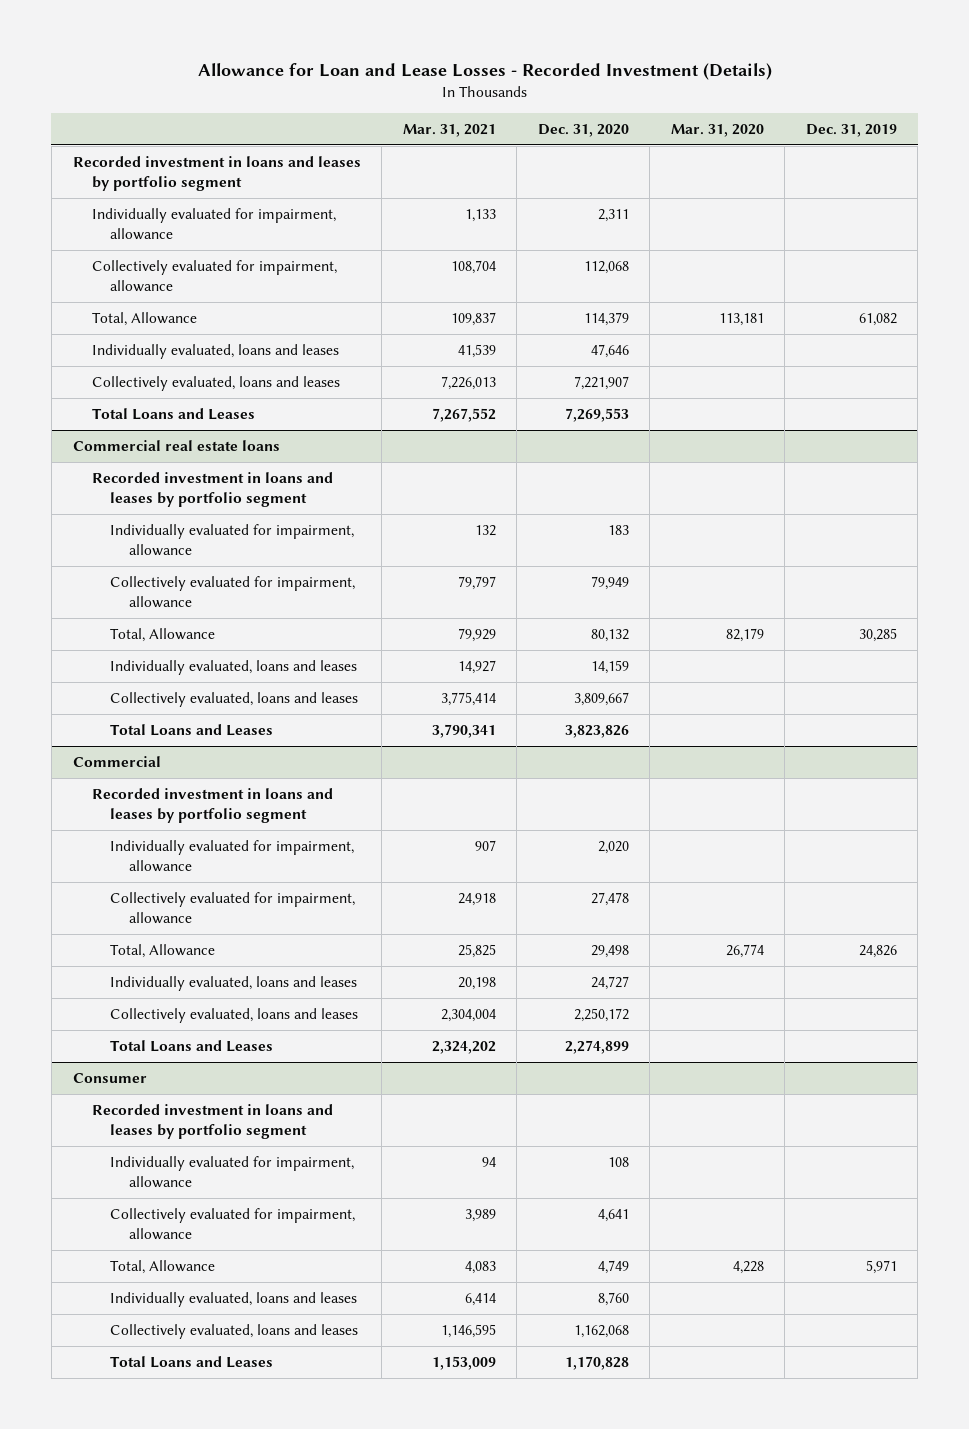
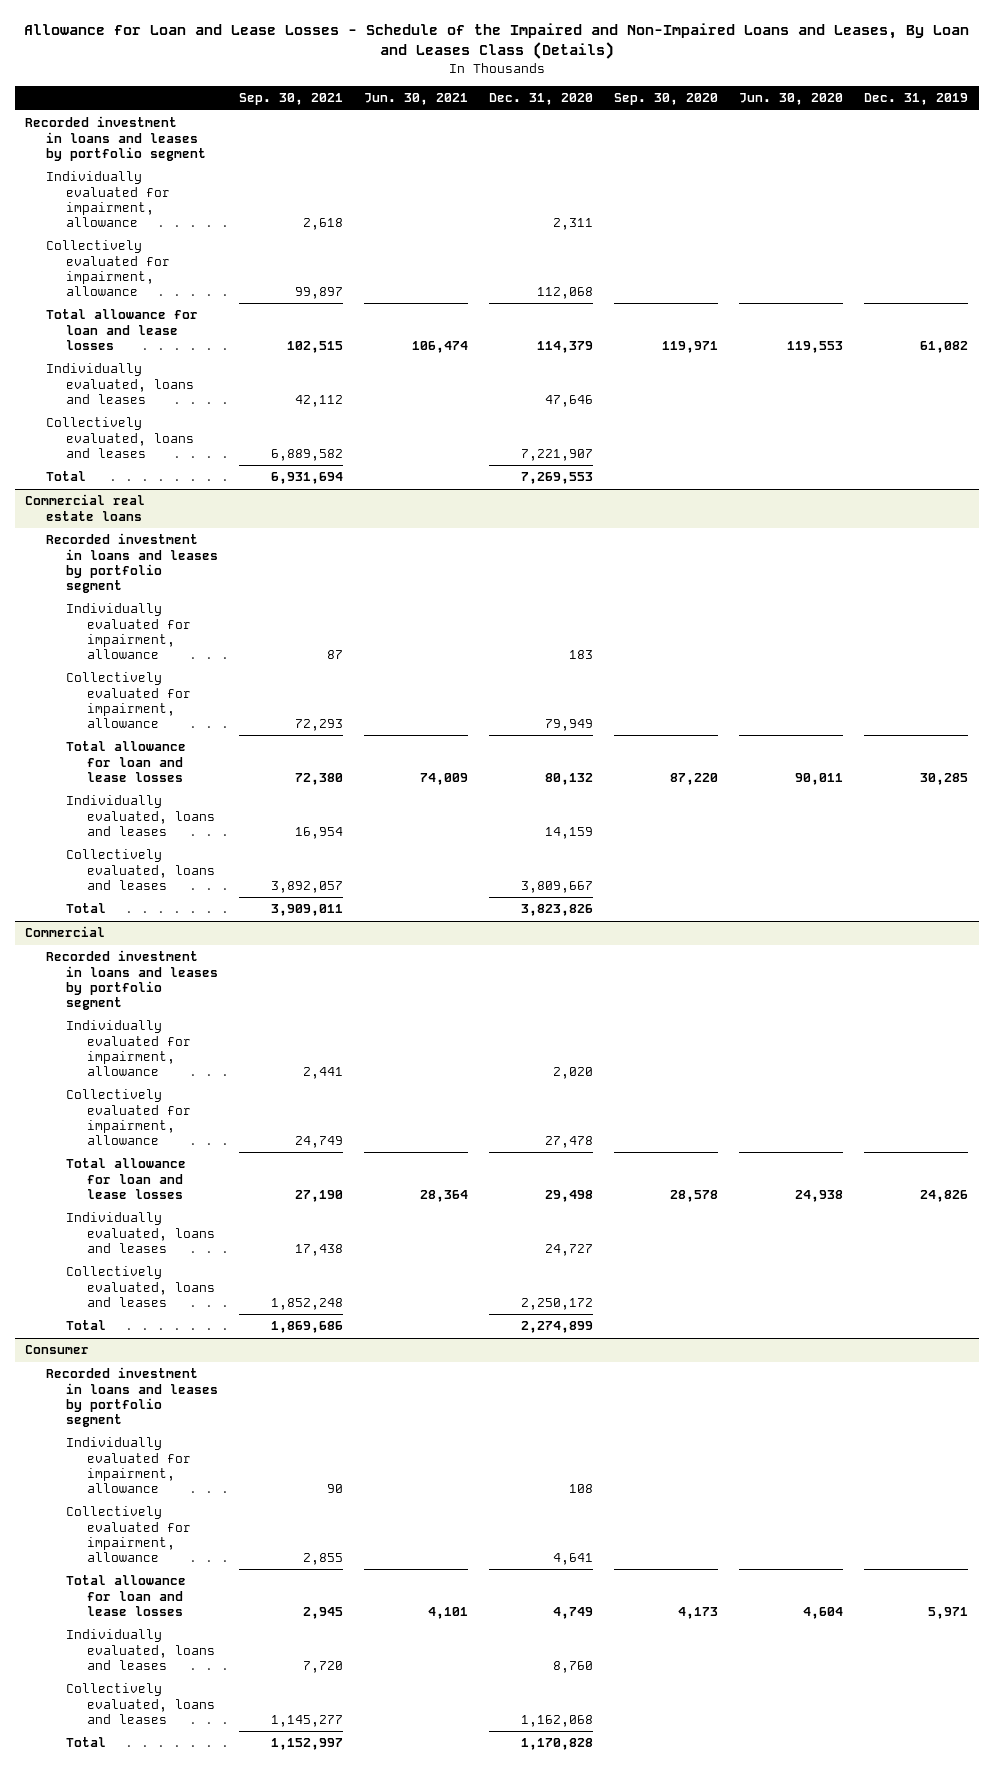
[197,62,772,80] Allowance for Loan and Lease Losses - Recorded Investment (Details) -> [23,23,969,60] Allowance for Loan and Lease Losses - Schedule of the Impaired and Non-Impaired Loans and Leases, By Loan and Leases Class (Details)
[402,123,496,137] Mar. 31, 2021 -> none
[670,123,764,137] Mar. 31, 2020 -> none
none -> [239,93,344,106] Sep. 30, 2021
none -> [364,93,469,106] Jun. 30, 2021
none -> [614,93,719,106] Sep. 30, 2020
none -> [739,93,844,106] Jun. 30, 2020
[91,312,197,327] Total, Allowance -> [45,309,198,350] Total allowance for loan and lease losses
[91,408,255,421] Total Loans and Leases -> [45,471,86,482] Total
[110,628,216,643] Total, Allowance -> [66,741,187,782] Total allowance for loan and lease losses
[110,724,274,737] Total Loans and Leases -> [66,903,107,914] Total
[110,944,216,959] Total, Allowance -> [66,1158,187,1199] Total allowance for loan and lease losses
[110,1040,274,1053] Total Loans and Leases -> [66,1320,107,1331] Total
[110,1260,216,1275] Total, Allowance -> [66,1575,187,1616] Total allowance for loan and lease losses
[110,1356,274,1369] Total Loans and Leases -> [66,1737,107,1748] Total

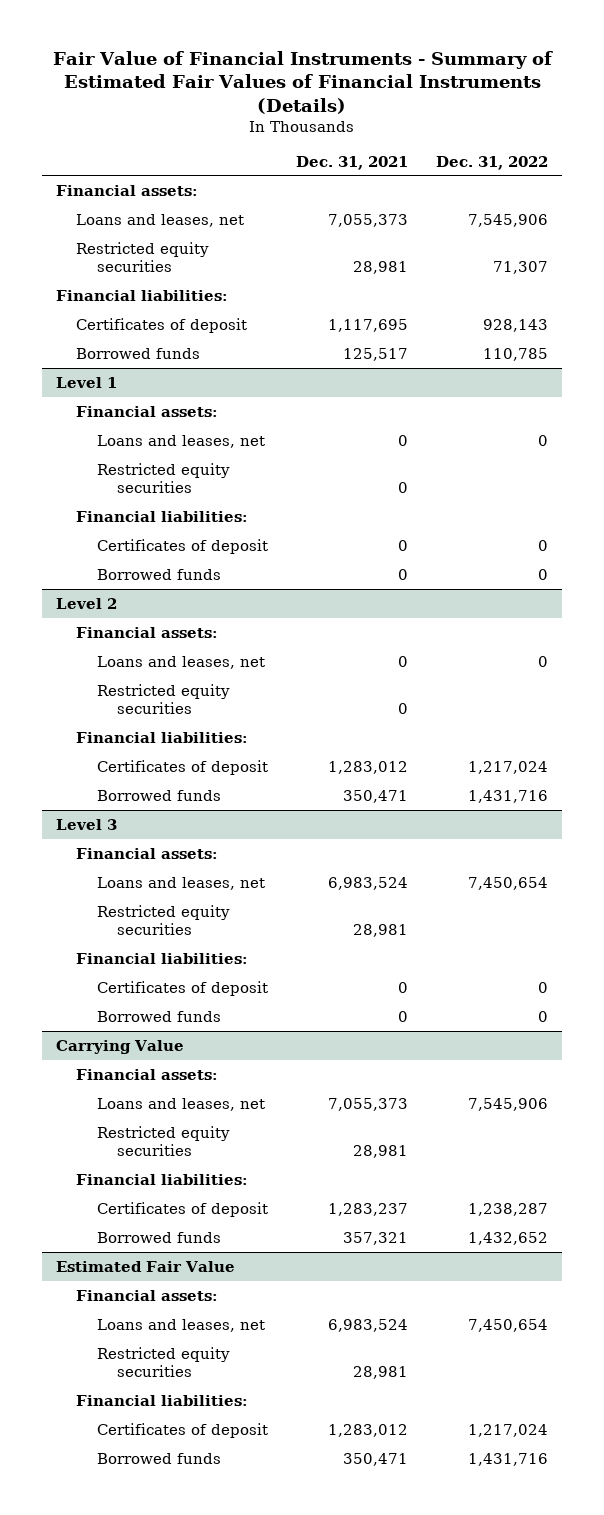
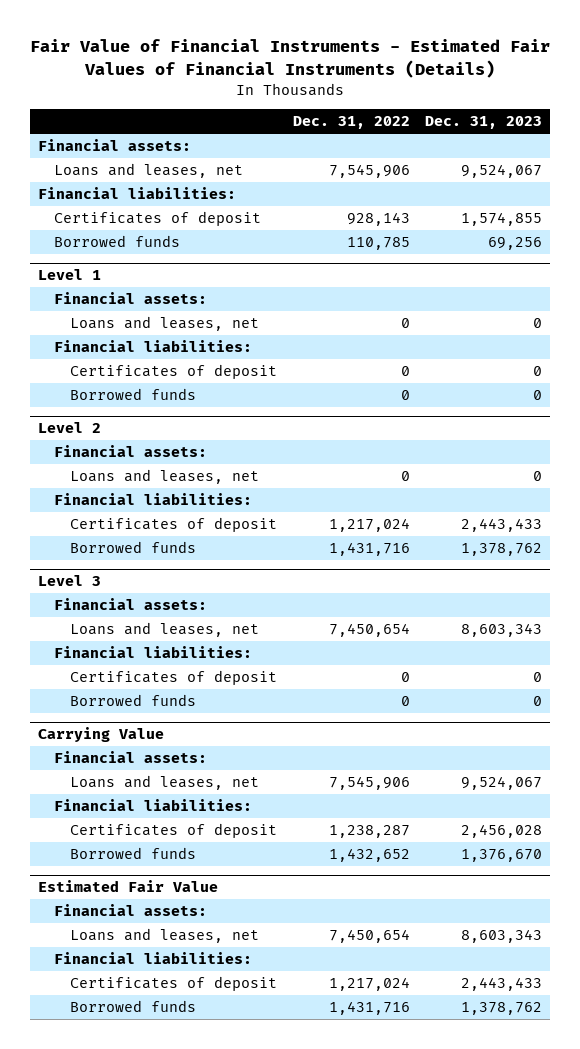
[52,51,553,114] Fair Value of Financial Instruments - Summary of Estimated Fair Values of Financial Instruments (Details) -> [29,39,550,79] Fair Value of Financial Instruments - Estimated Fair Values of Financial Instruments (Details)
[295,155,408,170] Dec. 31, 2021 -> none
none -> [425,116,543,130] Dec. 31, 2023
[76,241,210,273] Restricted equity securities -> none
[96,462,230,494] Restricted equity securities -> none
[96,683,230,715] Restricted equity securities -> none
[96,904,230,936] Restricted equity securities -> none
[96,1125,230,1157] Restricted equity securities -> none
[96,1346,230,1378] Restricted equity securities -> none

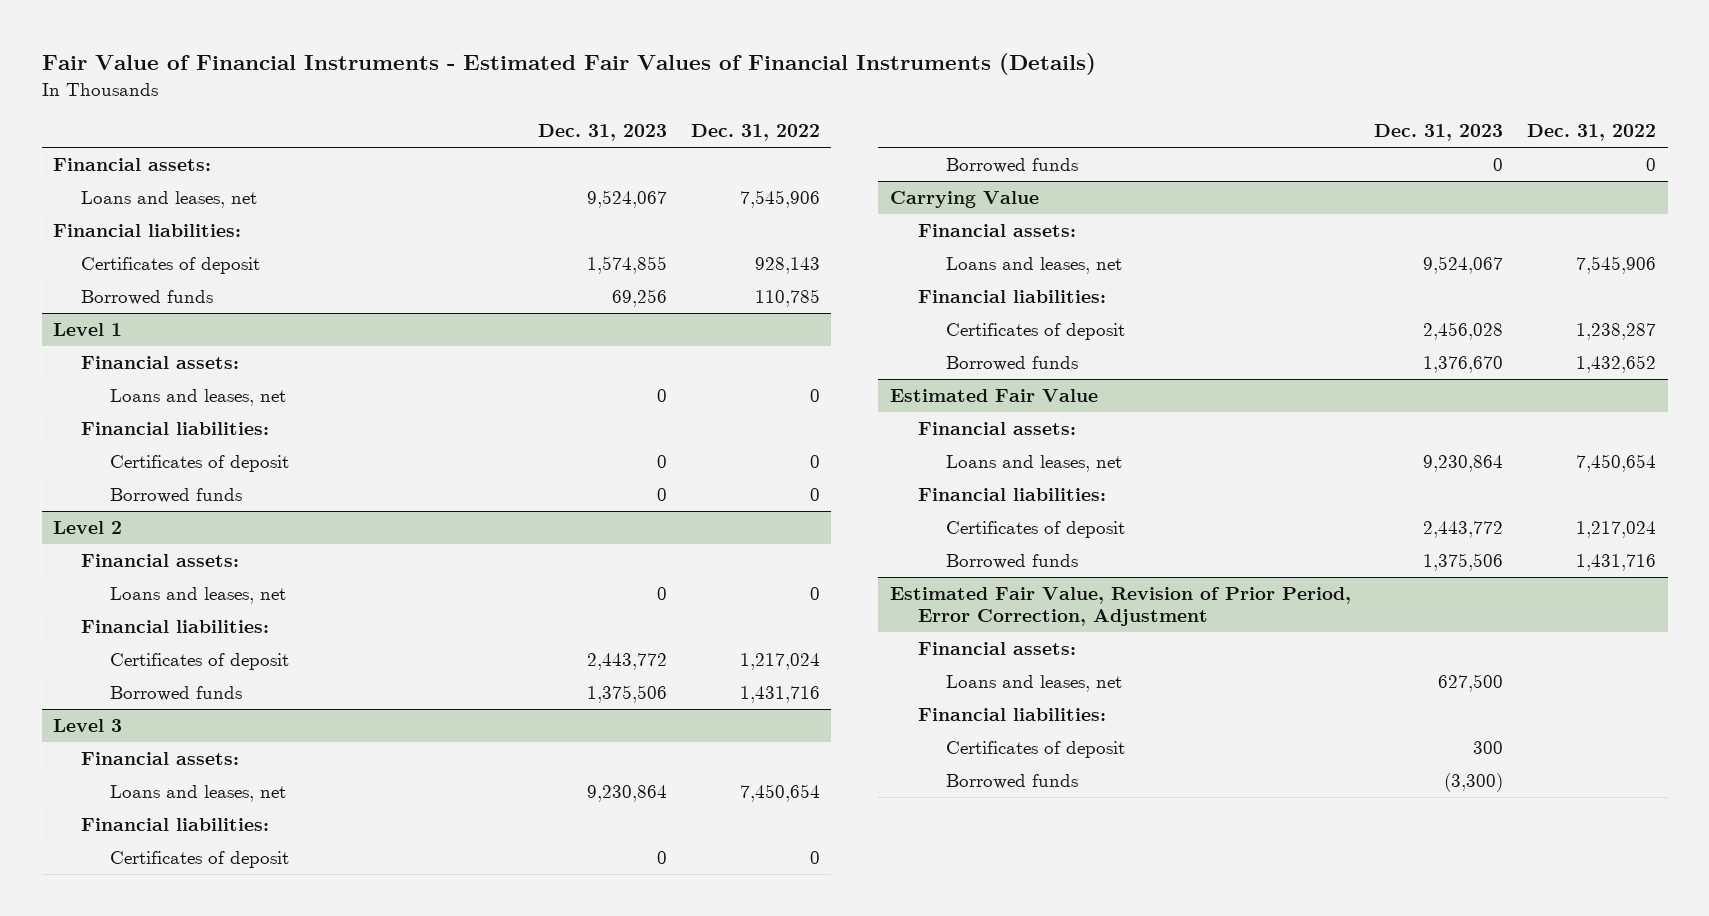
[461,518,543,533] 2,443,433 -> [587,652,668,670] 2,443,772
[461,543,543,557] 1,378,762 -> [587,684,668,703] 1,375,506
[461,623,543,638] 8,603,343 -> [587,784,668,802] 9,230,864
[461,929,543,944] 8,603,343 -> [1423,454,1504,472] 9,230,864
[461,977,543,992] 2,443,433 -> [1423,520,1504,538] 2,443,772
[461,1002,543,1016] 1,378,762 -> [1423,552,1504,571] 1,375,506
none -> [889,586,1351,627] Estimated Fair Value, Revision of Prior Period, Error Correction, Adjustment
none -> [917,641,1076,655] Financial assets:
none -> [945,674,1122,692] Loans and leases, net
none -> [917,707,1106,721] Financial liabilities:
none -> [945,740,1125,758] Certificates of deposit
none -> [945,773,1078,789] Borrowed funds

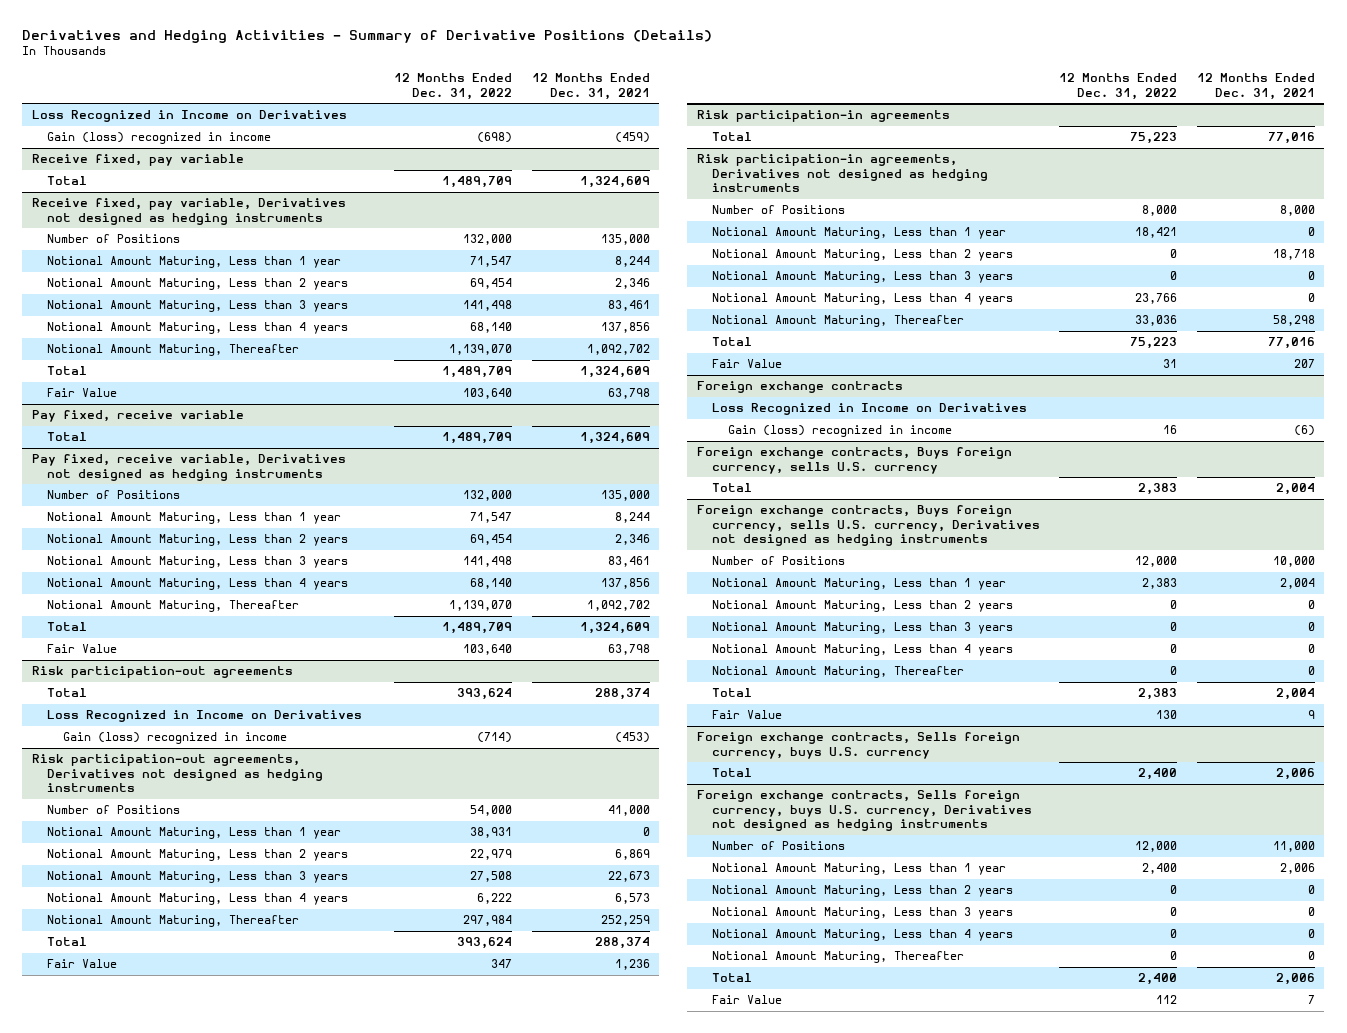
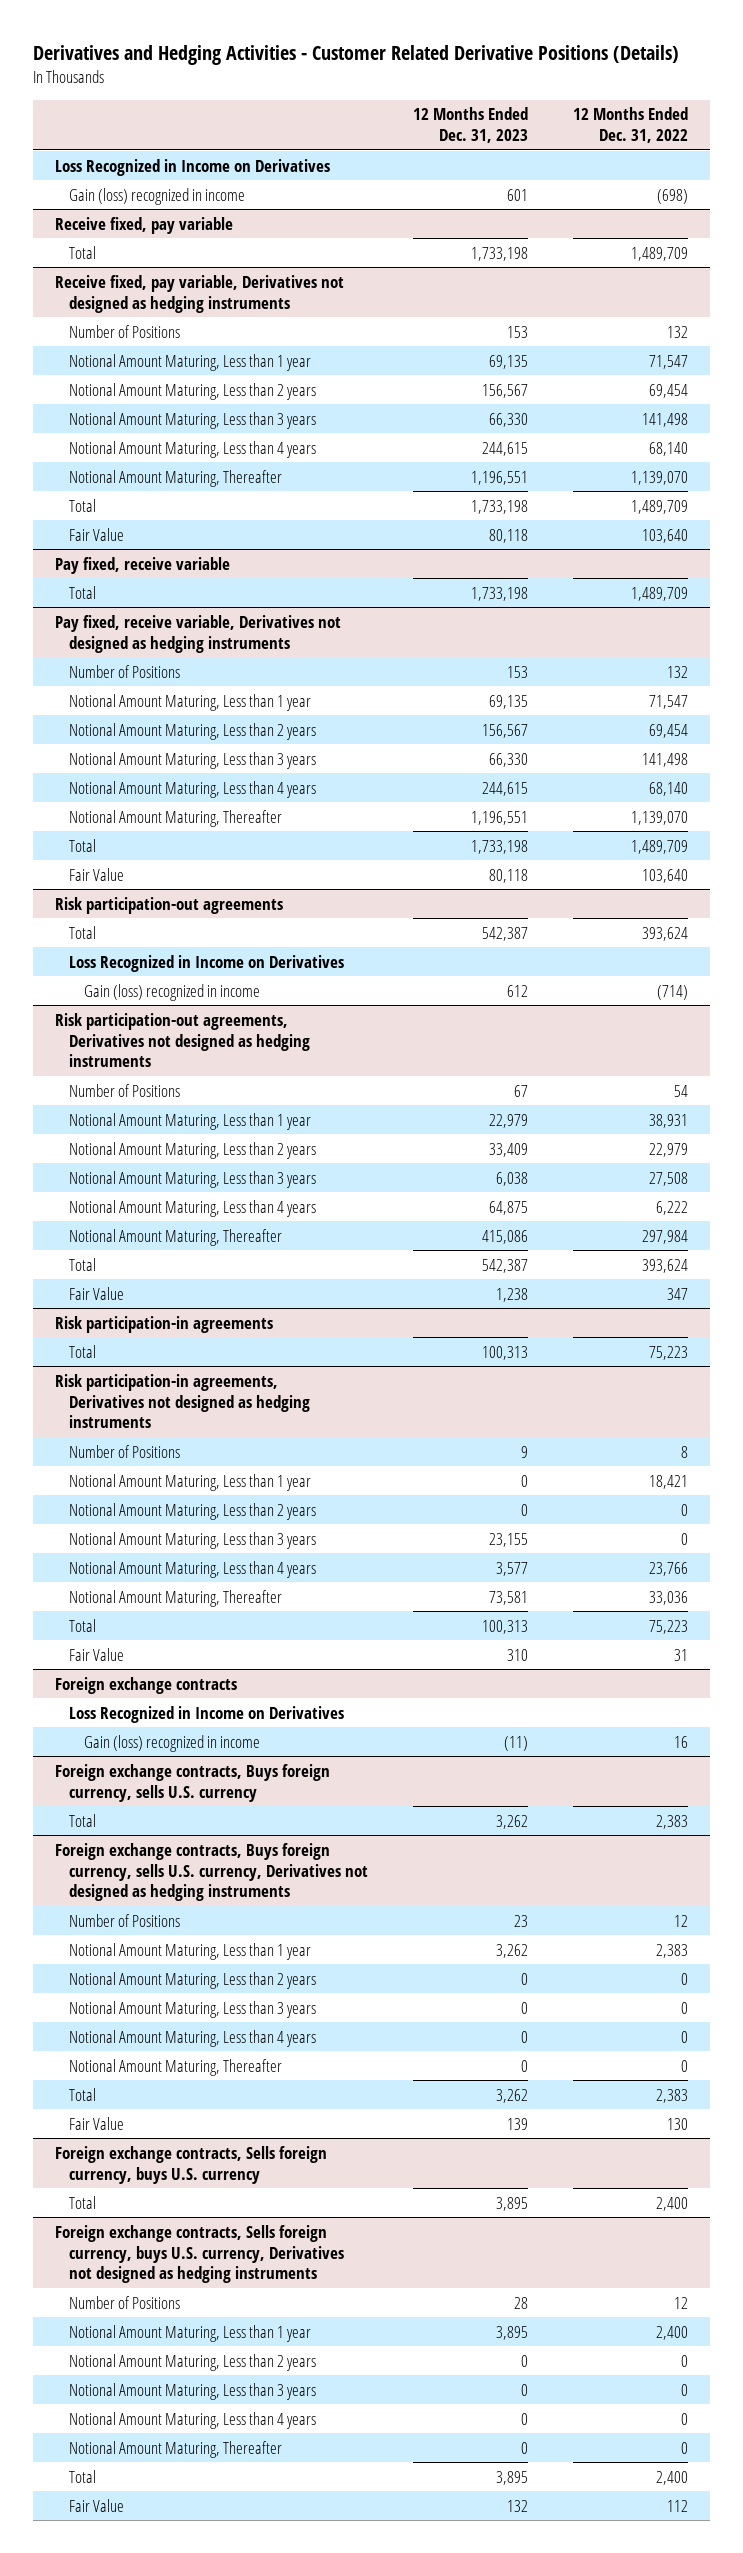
[22,30,713,44] Derivatives and Hedging Activities - Summary of Derivative Positions (Details) -> [33,44,680,65] Derivatives and Hedging Activities - Customer Related Derivative Positions (Details)
[531,72,650,100] 12 Months Ended Dec. 31, 2021 -> none
none -> [413,107,529,144] 12 Months Ended Dec. 31, 2023
[463,234,513,246] 132,000 -> [666,325,688,338] 132
[463,490,513,502] 132,000 -> [666,665,688,678] 132
[470,805,513,817] 54,000 -> [673,1084,688,1097] 54
[1142,205,1178,217] 8,000 -> [680,1445,688,1458] 8
[1135,556,1178,568] 12,000 -> [673,1914,688,1927] 12
[1135,841,1178,853] 12,000 -> [673,2296,688,2309] 12

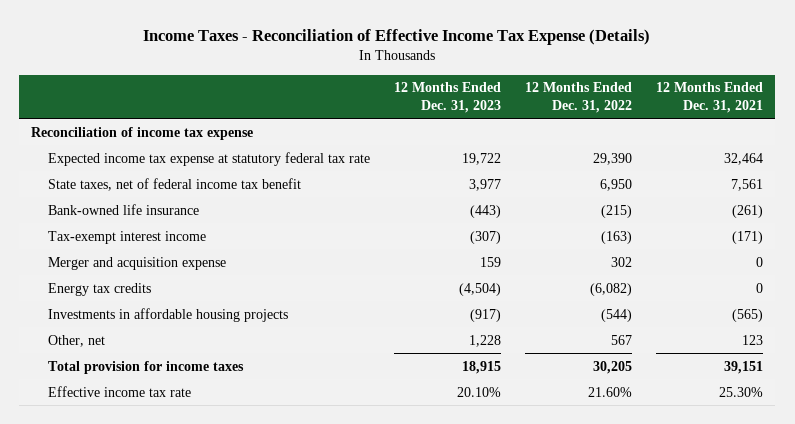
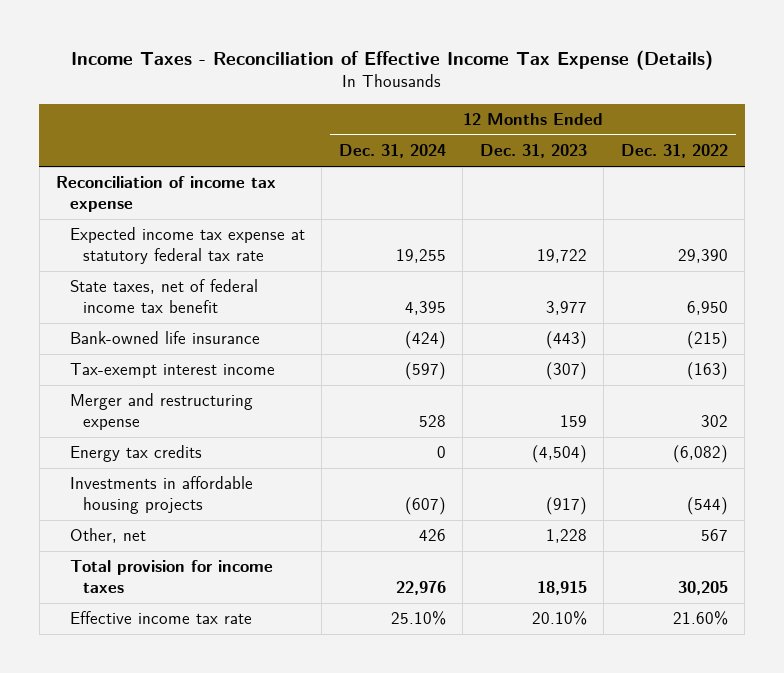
[656,82,764,113] 12 Months Ended Dec. 31, 2021 -> none
none -> [338,144,446,159] Dec. 31, 2024
[47,256,226,270] Merger and acquisition expense -> [69,393,253,431] Merger and restructuring expense

